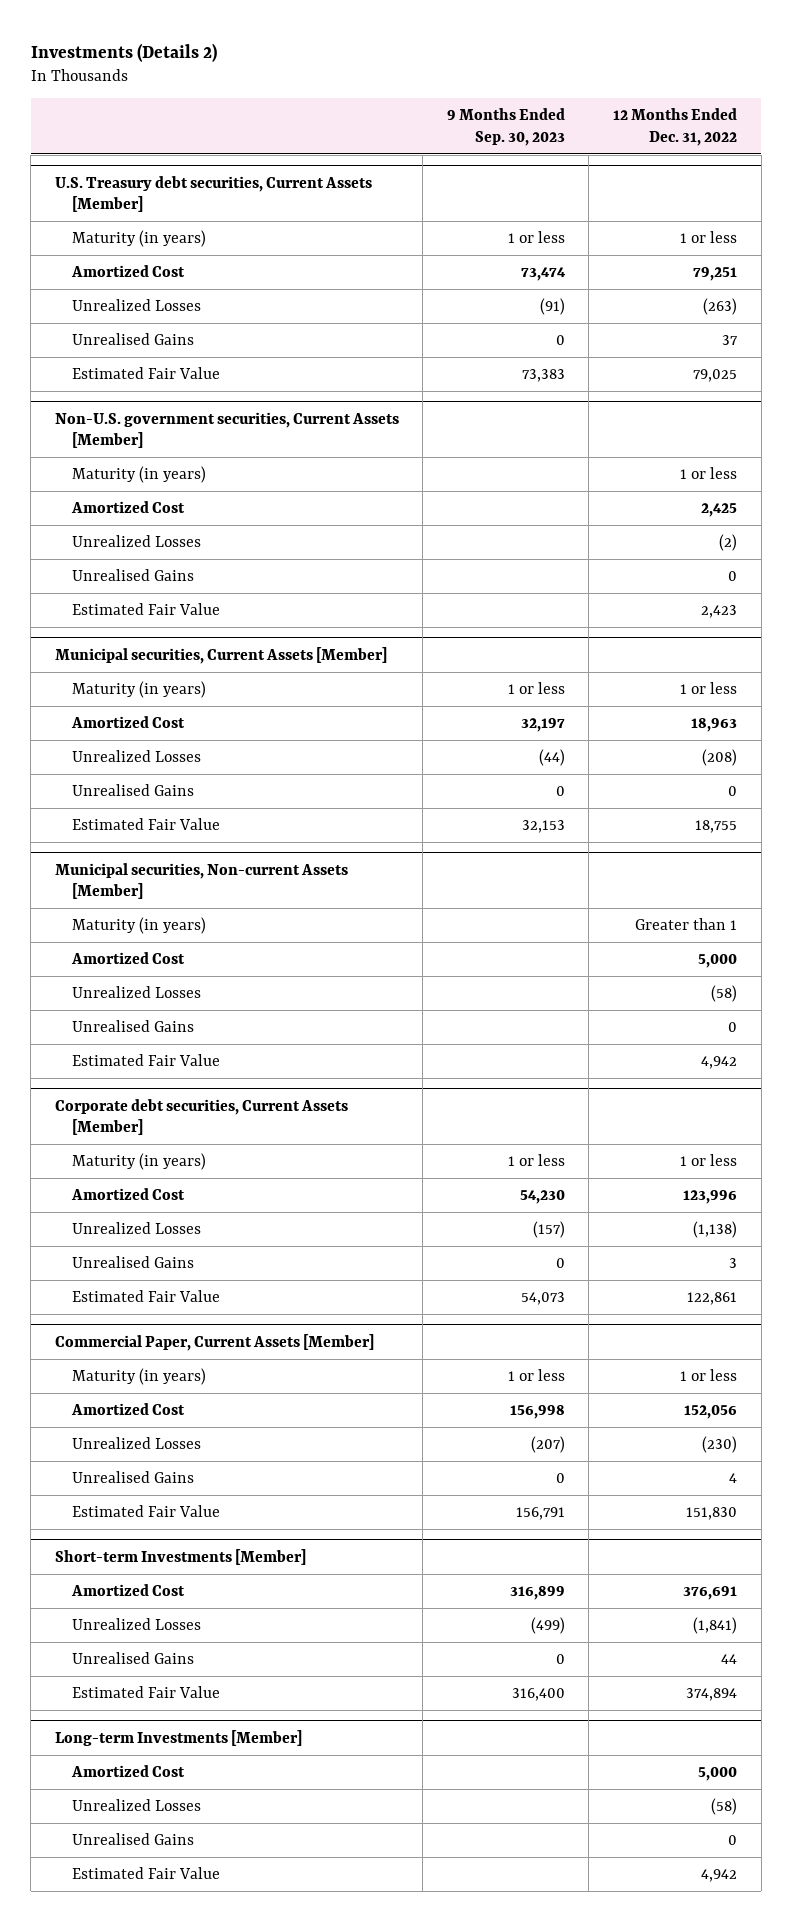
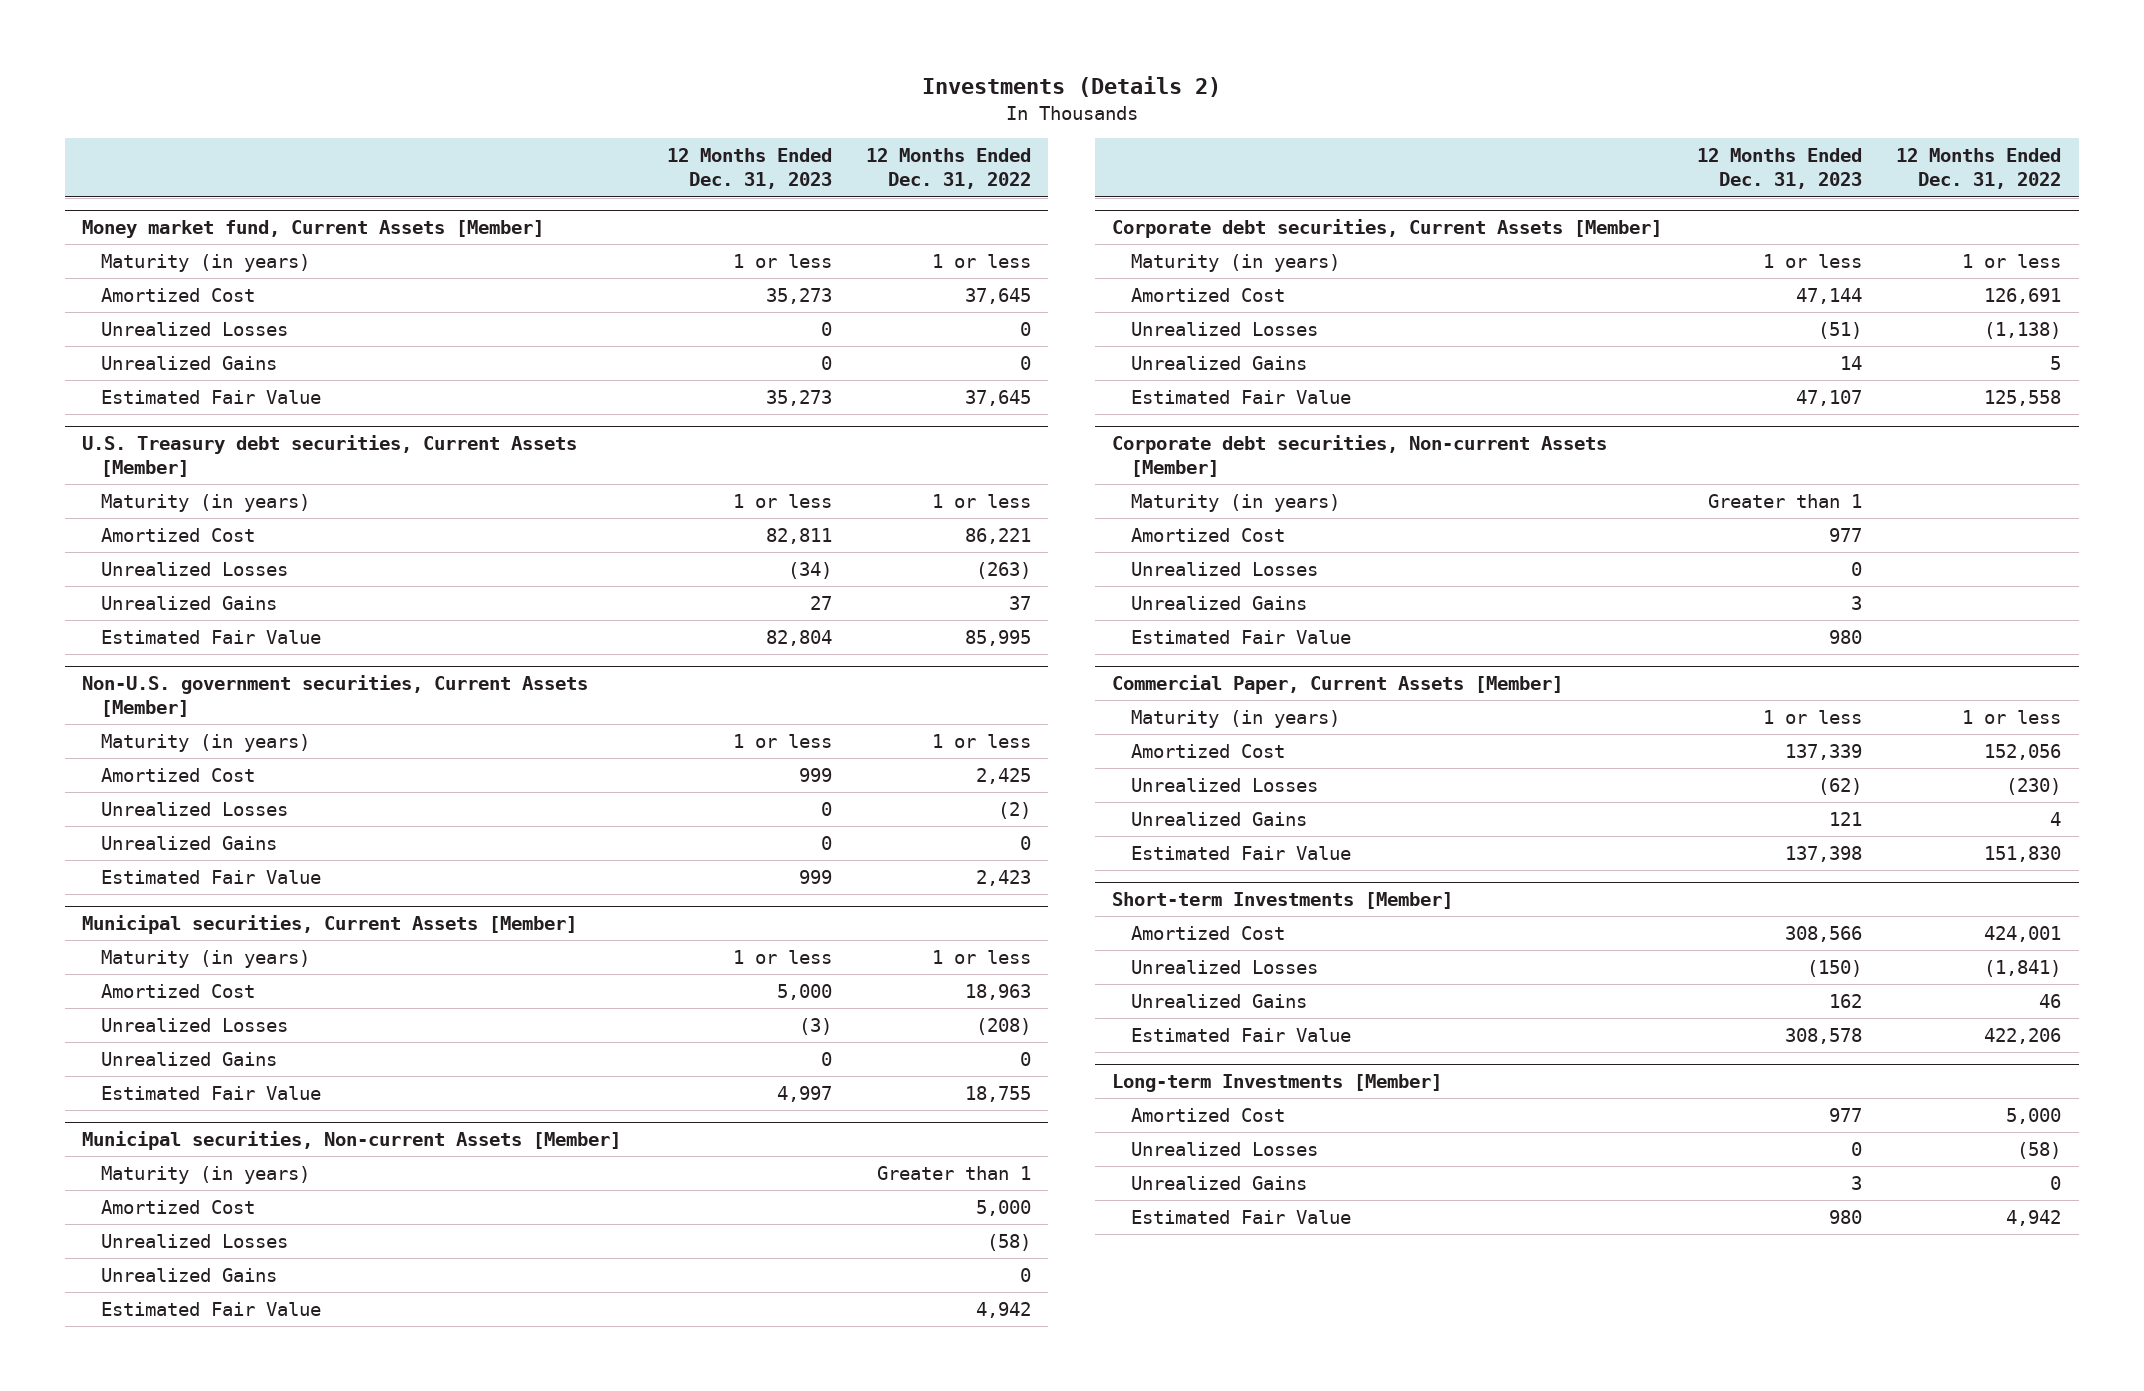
[446,108,565,146] 9 Months Ended Sep. 30, 2023 -> none
none -> [666,148,832,190] 12 Months Ended Dec. 31, 2023
none -> [82,219,545,238] Money market fund, Current Assets [Member]
none -> [101,253,311,272] Maturity (in years)
none -> [101,287,256,302] Amortized Cost
none -> [101,321,289,336] Unrealized Losses
none -> [101,355,278,370] Unrealized Gains
none -> [101,389,322,404] Estimated Fair Value
[692,267,737,282] 79,251 -> [965,527,1032,544] 86,221
[72,333,195,346] Unrealised Gains -> [101,595,278,610] Unrealized Gains
[692,369,737,383] 79,025 -> [965,629,1032,646] 85,995
[72,569,195,582] Unrealised Gains -> [101,835,278,850] Unrealized Gains
[72,784,195,797] Unrealised Gains -> [101,1051,278,1066] Unrealized Gains
[72,1020,195,1033] Unrealised Gains -> [101,1267,278,1282] Unrealized Gains
[682,1190,737,1205] 123,996 -> [1984,287,2062,304] 126,691
[72,1256,195,1269] Unrealised Gains -> [1131,355,1308,370] Unrealized Gains
[728,1258,737,1269] 3 -> [2050,355,2062,370] 5
[686,1292,737,1306] 122,861 -> [1984,389,2062,406] 125,558
none -> [1112,434,1608,478] Corporate debt securities, Non-current Assets [Member]
none -> [1131,493,1341,512] Maturity (in years)
none -> [1131,527,1286,542] Amortized Cost
none -> [1131,561,1319,576] Unrealized Losses
none -> [1131,595,1308,610] Unrealized Gains
none -> [1131,629,1352,644] Estimated Fair Value
[72,1471,195,1484] Unrealised Gains -> [1131,811,1308,826] Unrealized Gains
[682,1586,737,1601] 376,691 -> [1984,925,2062,942] 424,001
[72,1652,195,1665] Unrealised Gains -> [1131,993,1308,1008] Unrealized Gains
[720,1654,737,1665] 44 -> [2039,993,2062,1008] 46
[685,1688,737,1702] 374,894 -> [1984,1027,2062,1044] 422,206
[72,1833,195,1846] Unrealised Gains -> [1131,1175,1308,1190] Unrealized Gains

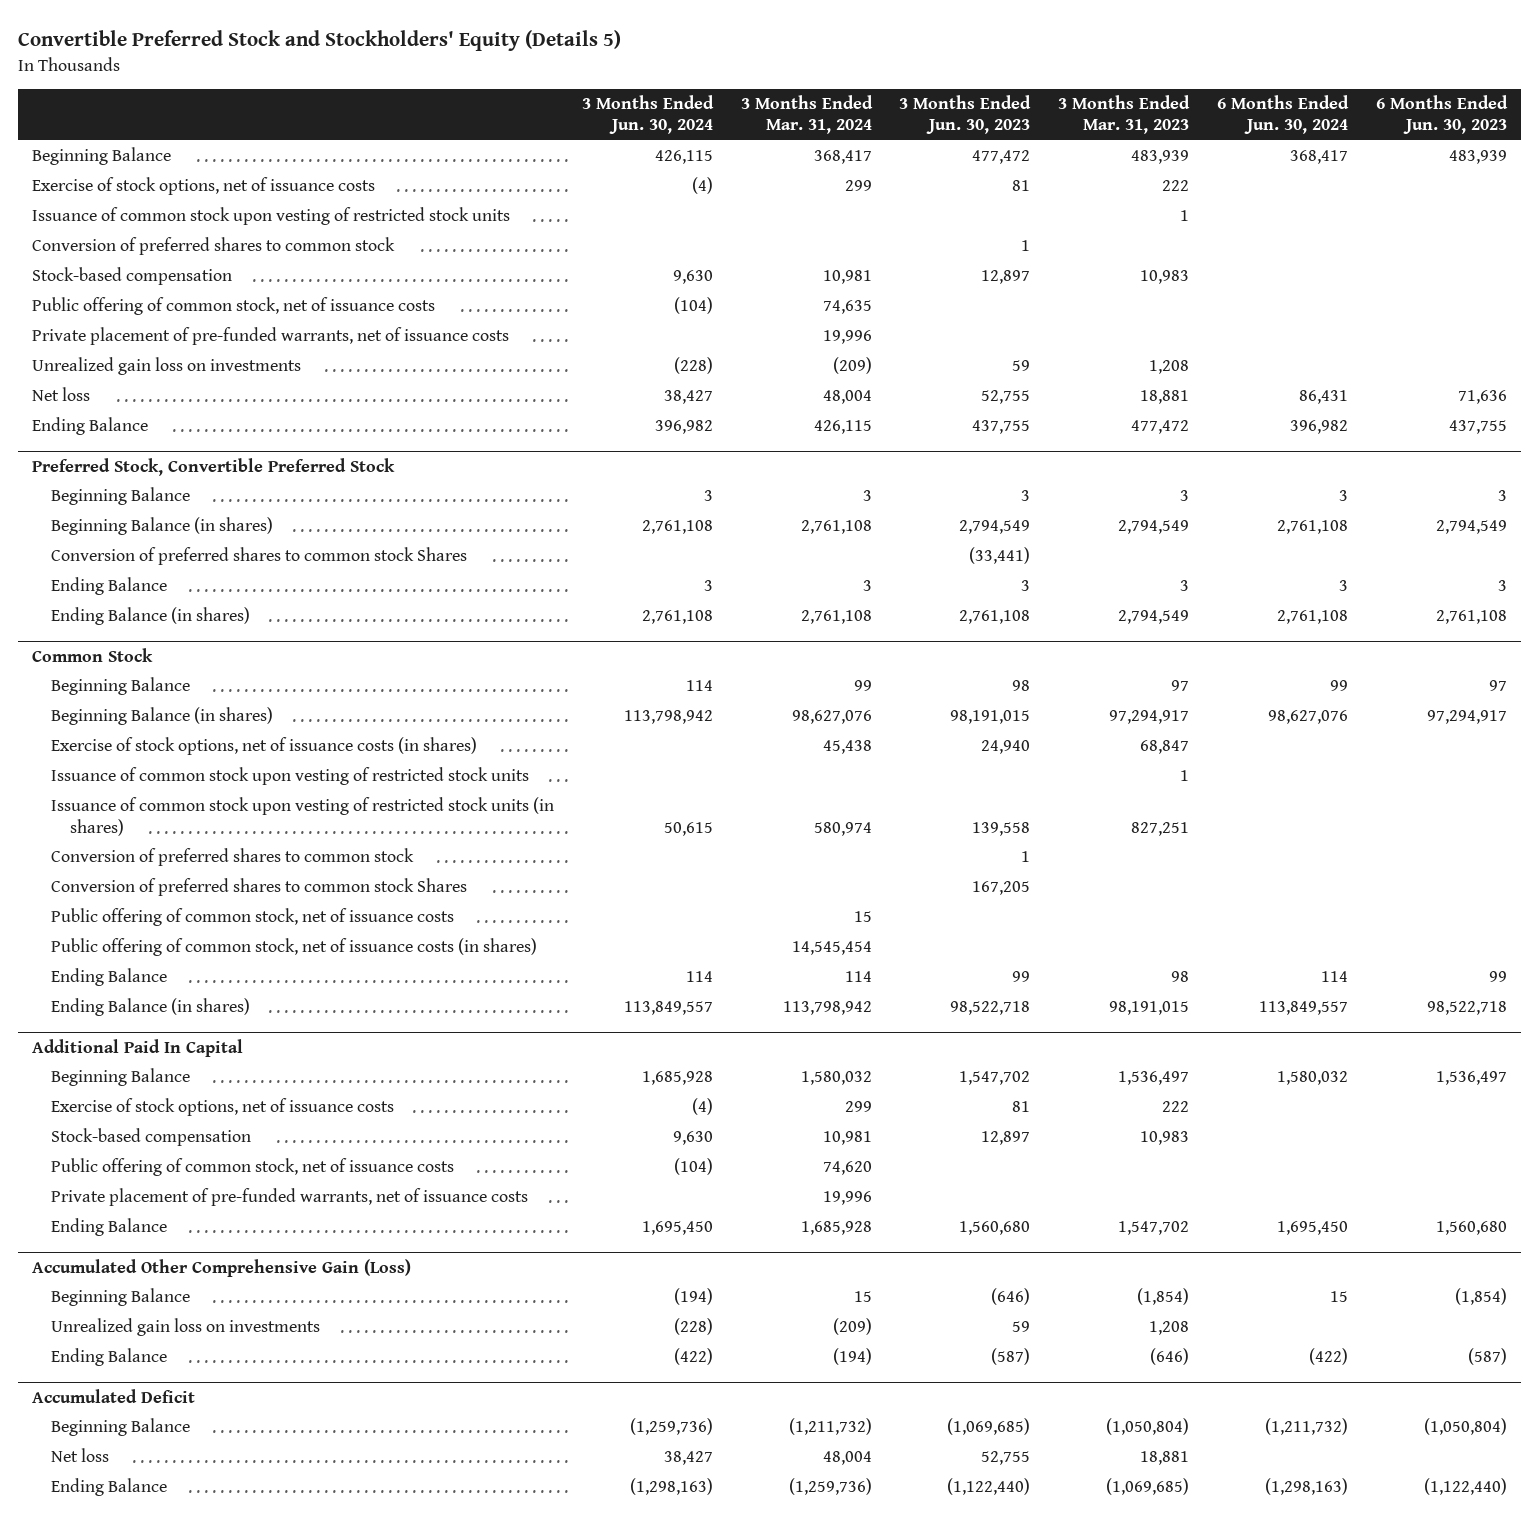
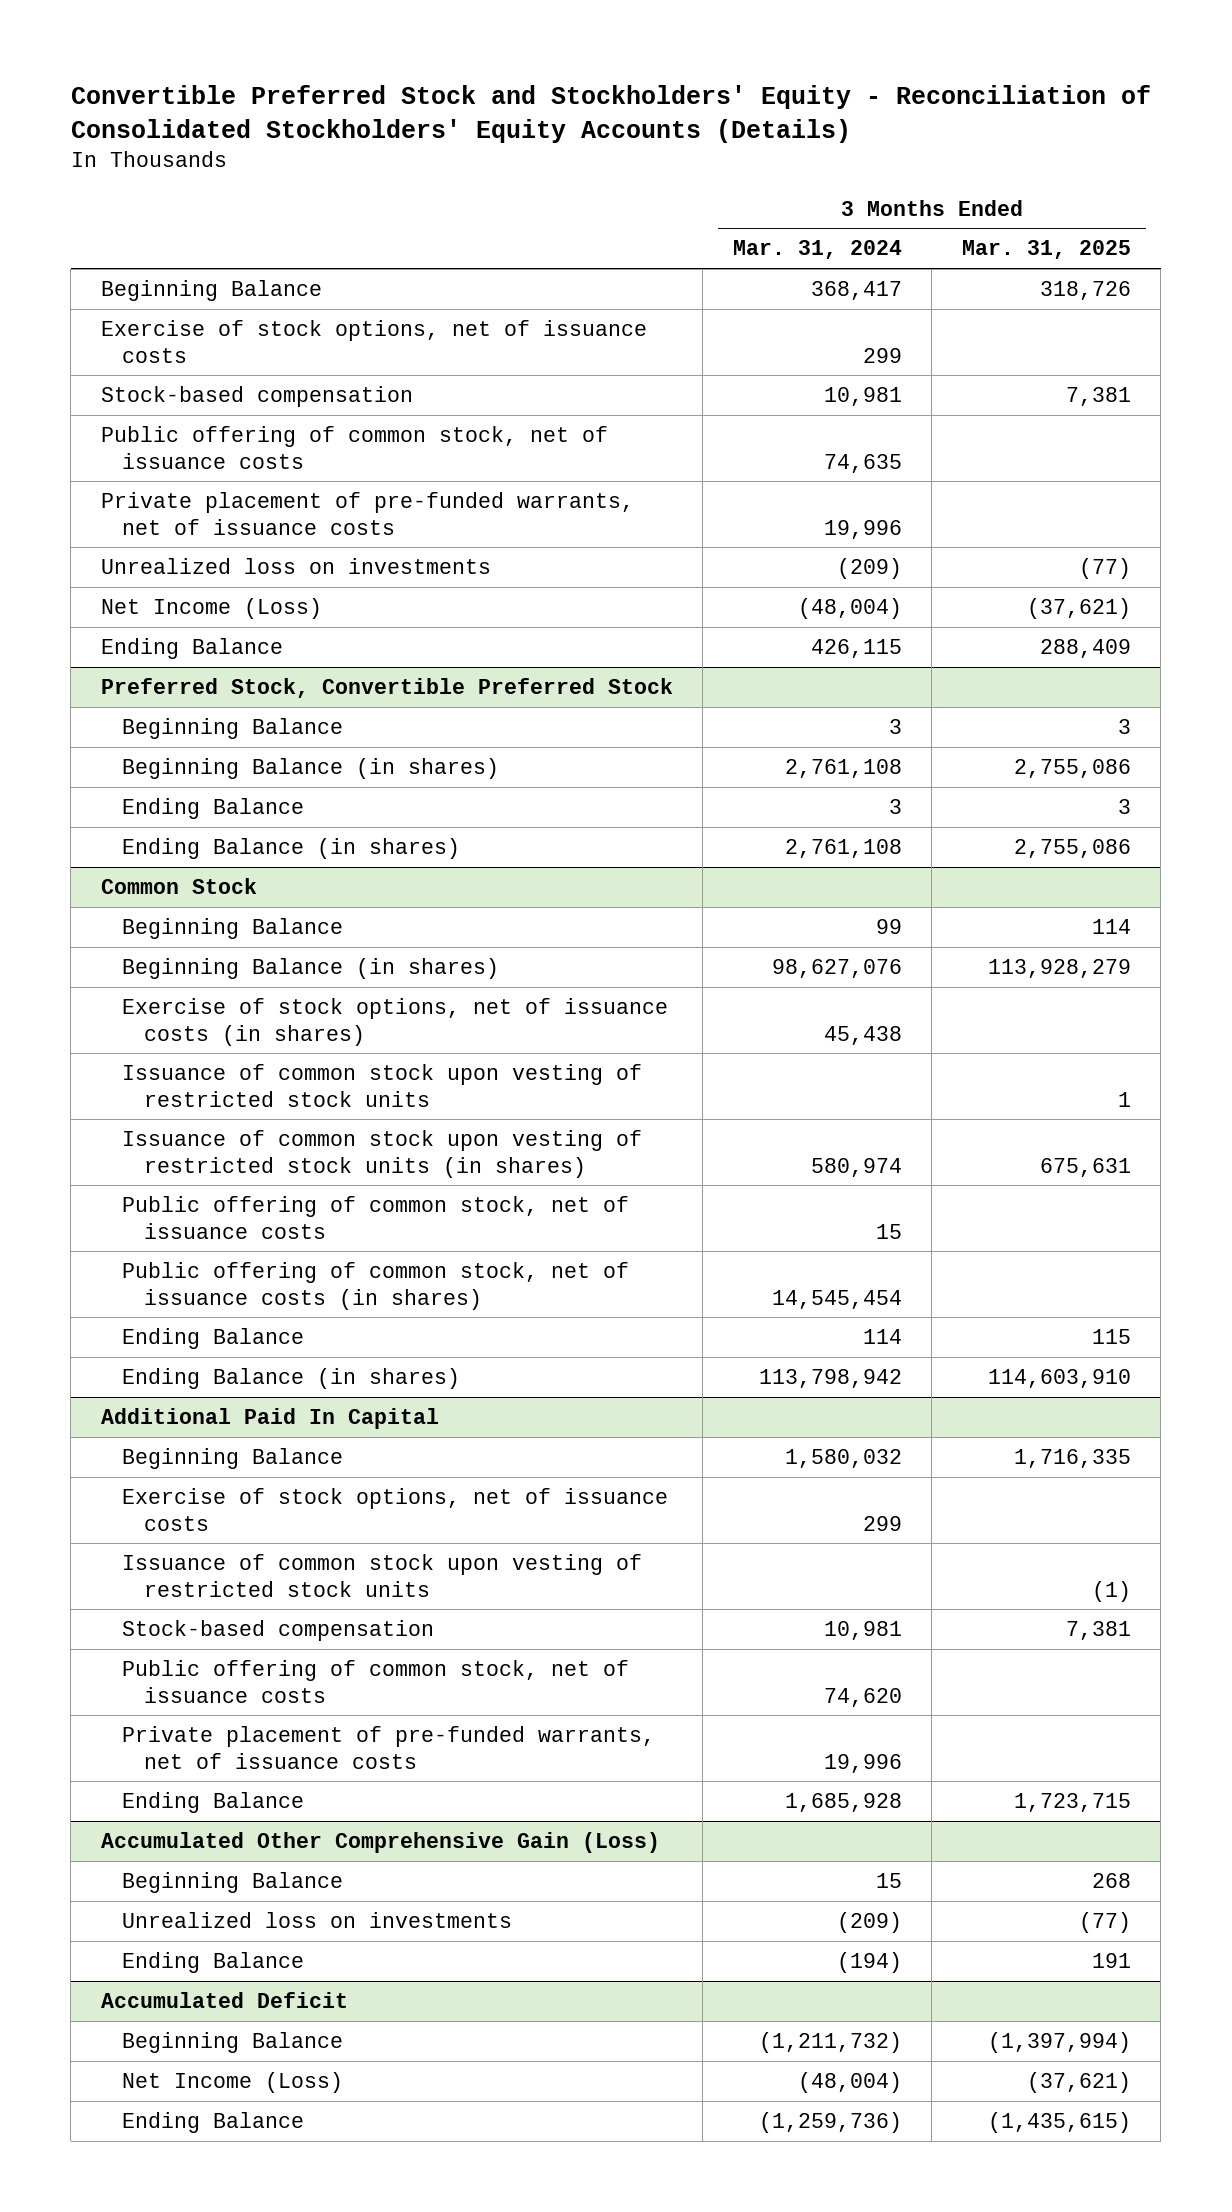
[18,30,622,52] Convertible Preferred Stock and Stockholders' Equity (Details 5) -> [70,85,1151,143] Convertible Preferred Stock and Stockholders' Equity - Reconciliation of Consolidated Stockholders' Equity Accounts (Details)
[581,95,714,135] 3 Months Ended Jun. 30, 2024 -> none
[899,95,1032,135] 3 Months Ended Jun. 30, 2023 -> none
[1058,95,1191,135] 3 Months Ended Mar. 31, 2023 -> none
[1216,95,1349,135] 6 Months Ended Jun. 30, 2024 -> none
[1375,95,1508,135] 6 Months Ended Jun. 30, 2023 -> none
none -> [961,240,1131,260] Mar. 31, 2025
[32,207,511,226] Issuance of common stock upon vesting of restricted stock units -> none
[32,237,396,256] Conversion of preferred shares to common stock -> none
[32,357,302,376] Unrealized gain loss on investments -> [100,557,491,574] Unrealized loss on investments
[32,387,91,402] Net loss -> [100,597,322,619] Net Income (Loss)
[822,390,872,405] 48,004 -> [797,597,902,619] (48,004)
[51,547,468,566] Conversion of preferred shares to common stock Shares -> none
[51,848,415,867] Conversion of preferred shares to common stock -> none
[51,878,468,897] Conversion of preferred shares to common stock Shares -> none
none -> [122,1553,643,1597] Issuance of common stock upon vesting of restricted stock units
[51,1318,321,1337] Unrealized gain loss on investments -> [122,1911,513,1928] Unrealized loss on investments
[51,1448,110,1463] Net loss -> [122,2071,344,2093] Net Income (Loss)
[822,1451,872,1466] 48,004 -> [797,2071,902,2093] (48,004)

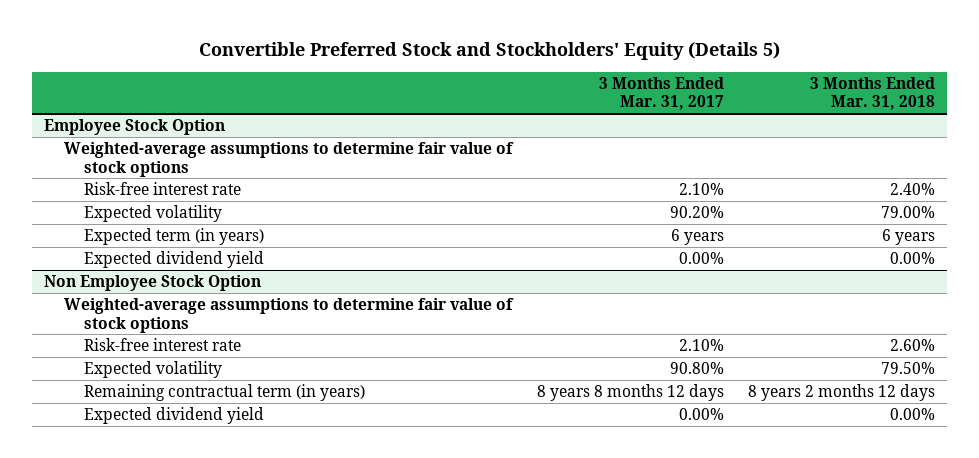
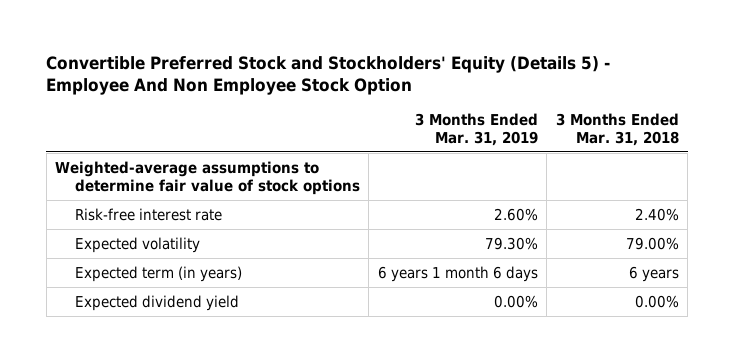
[198,42,780,61] Convertible Preferred Stock and Stockholders' Equity (Details 5) -> [46,55,611,95] Convertible Preferred Stock and Stockholders' Equity (Details 5) - Employee And Non Employee Stock Option
[598,76,724,111] 3 Months Ended Mar. 31, 2017 -> none
none -> [414,112,538,146] 3 Months Ended Mar. 31, 2019
[44,119,226,136] Employee Stock Option -> none
[44,275,262,292] Non Employee Stock Option -> none
[64,298,515,333] Weighted-average assumptions to determine fair value of stock options -> none
[84,338,242,352] Risk-free interest rate -> none
[84,361,223,379] Expected volatility -> none
[84,384,366,402] Remaining contractual term (in years) -> none
[84,407,265,425] Expected dividend yield -> none

